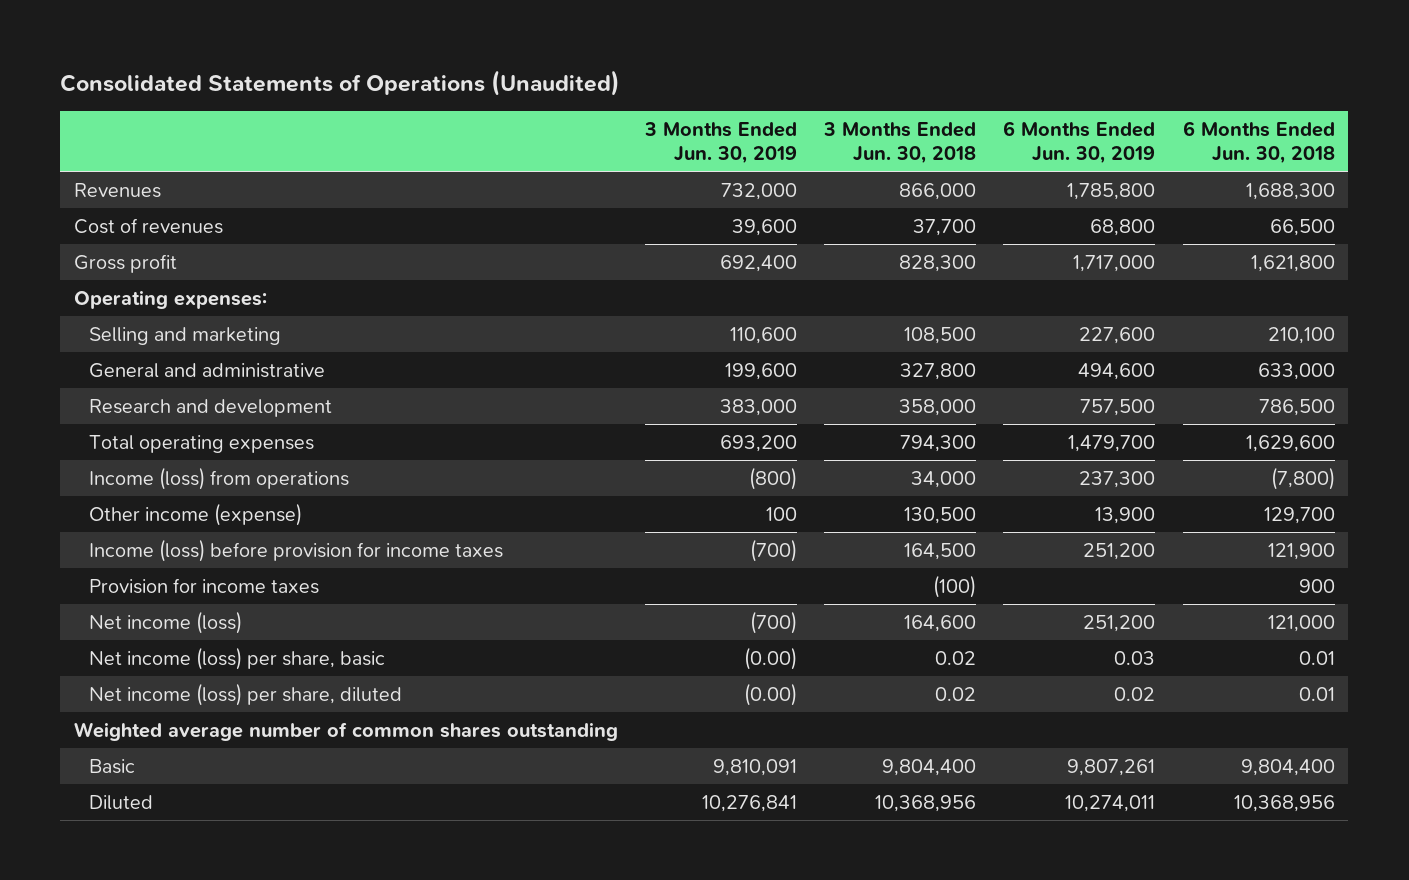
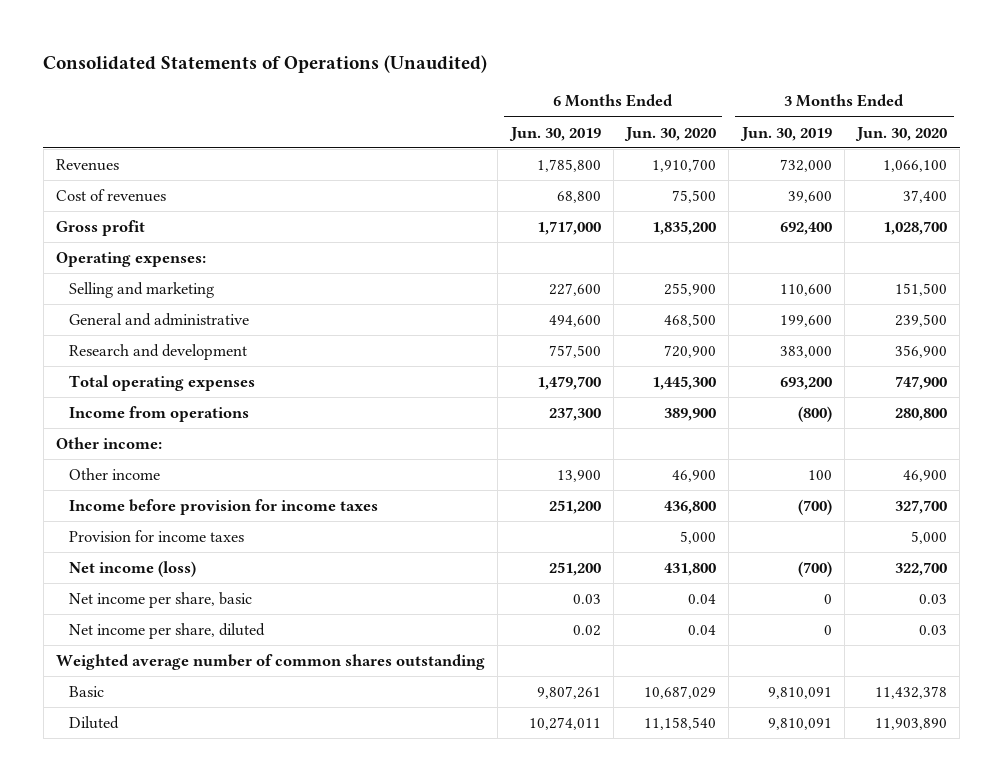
[823,121,977,165] 3 Months Ended Jun. 30, 2018 -> none
[1182,120,1335,165] 6 Months Ended Jun. 30, 2018 -> none
none -> [624,126,717,141] Jun. 30, 2020
none -> [855,126,948,141] Jun. 30, 2020
[88,466,349,490] Income (loss) from operations -> [68,406,249,423] Income from operations
none -> [55,437,162,450] Other income:
[88,502,302,526] Other income (expense) -> [68,468,160,481] Other income
[88,538,503,562] Income (loss) before provision for income taxes -> [68,499,378,516] Income before provision for income taxes
[88,646,385,670] Net income (loss) per share, basic -> [68,592,252,609] Net income per share, basic
[744,646,798,670] (0.00) -> [823,594,832,605] 0
[88,682,402,706] Net income (loss) per share, diluted -> [68,623,265,640] Net income per share, diluted
[744,682,798,706] (0.00) -> [823,625,832,636] 0
[702,794,798,812] 10,276,841 -> [767,718,832,731] 9,810,091

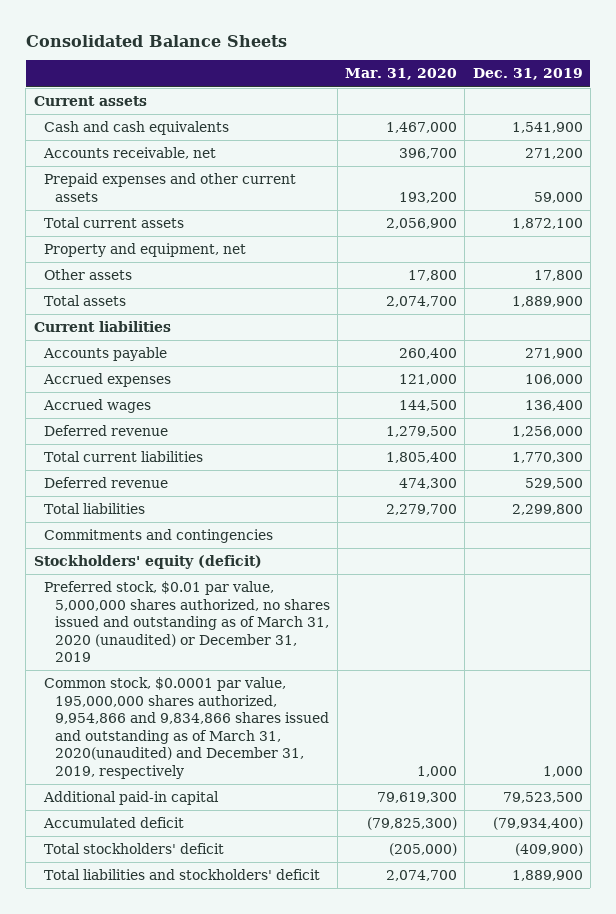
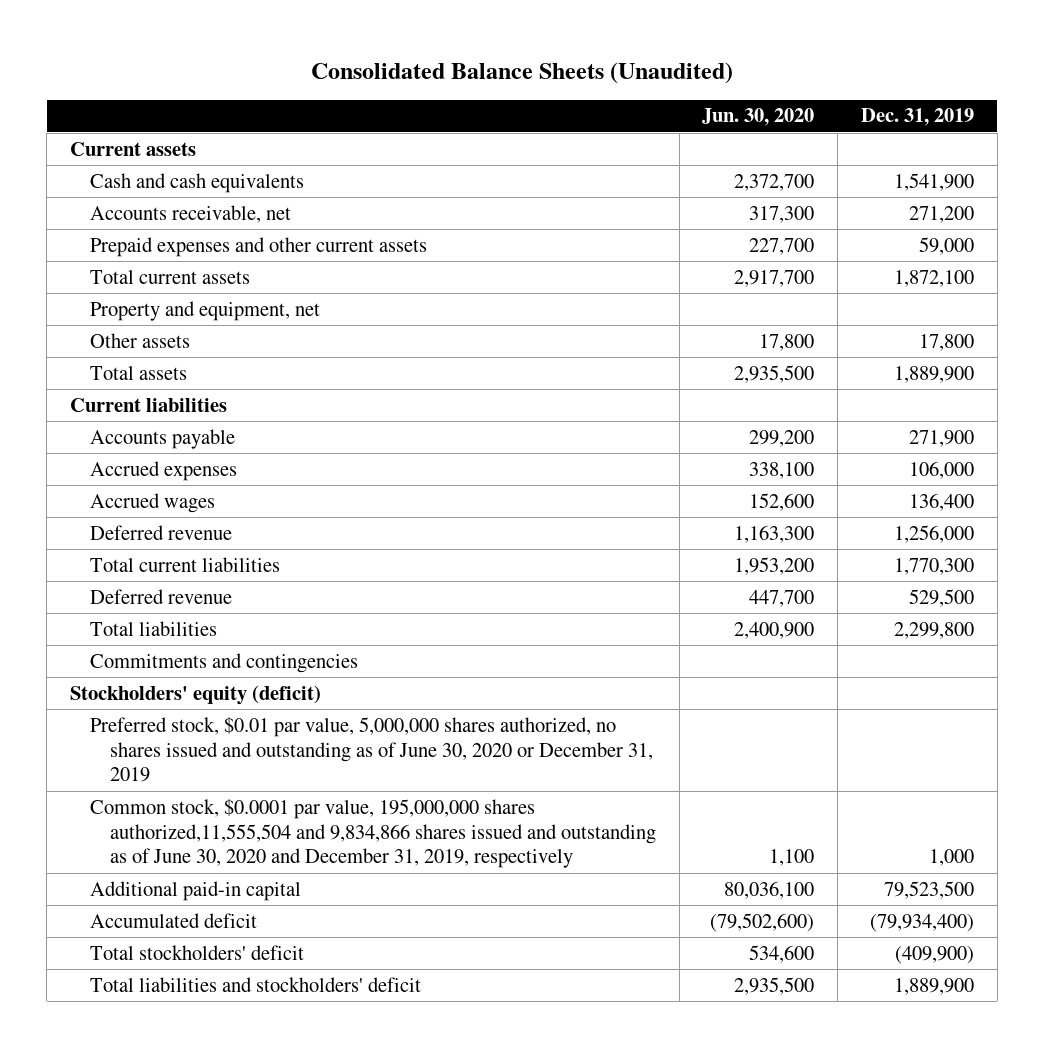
[25,34,287,47] Consolidated Balance Sheets -> [310,61,733,84] Consolidated Balance Sheets (Unaudited)
[345,68,458,81] Mar. 31, 2020 -> none
none -> [702,108,815,127] Jun. 30, 2020
[44,581,330,663] Preferred stock, $0.01 par value, 5,000,000 shares authorized, no shares issued and outstanding as of March 31, 2020 (unaudited) or December 31, 2019 -> [90,716,654,783] Preferred stock, $0.01 par value, 5,000,000 shares authorized, no shares issued and outstanding as of June 30, 2020 or December 31, 2019
[44,677,329,779] Common stock, $0.0001 par value, 195,000,000 shares authorized, 9,954,866 and 9,834,866 shares issued and outstanding as of March 31, 2020(unaudited) and December 31, 2019, respectively -> [90,798,657,869] Common stock, $0.0001 par value, 195,000,000 shares authorized,11,555,504 and 9,834,866 shares issued and outstanding as of June 30, 2020 and December 31, 2019, respectively

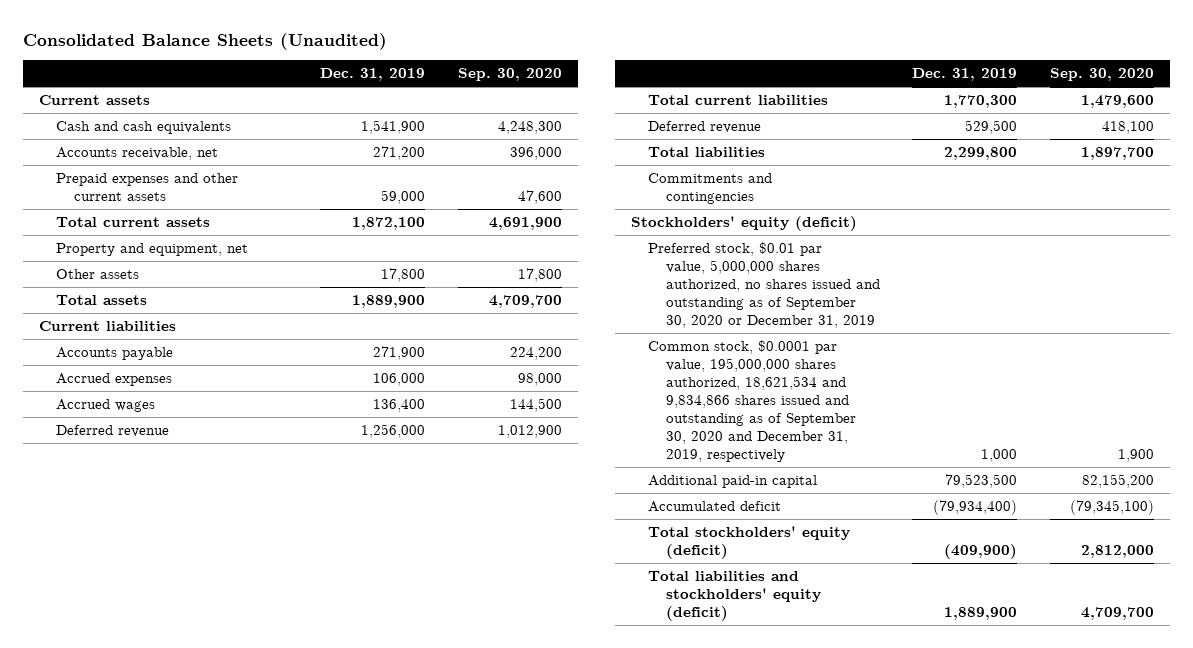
[702,108,815,127] Jun. 30, 2020 -> none
none -> [457,68,562,82] Sep. 30, 2020
[90,716,654,783] Preferred stock, $0.01 par value, 5,000,000 shares authorized, no shares issued and outstanding as of June 30, 2020 or December 31, 2019 -> [648,242,880,329] Preferred stock, $0.01 par value, 5,000,000 shares authorized, no shares issued and outstanding as of September 30, 2020 or December 31, 2019
[90,798,657,869] Common stock, $0.0001 par value, 195,000,000 shares authorized,11,555,504 and 9,834,866 shares issued and outstanding as of June 30, 2020 and December 31, 2019, respectively -> [648,340,856,463] Common stock, $0.0001 par value, 195,000,000 shares authorized, 18,621,534 and 9,834,866 shares issued and outstanding as of September 30, 2020 and December 31, 2019, respectively
[90,944,305,960] Total stockholders' deficit -> [648,526,851,560] Total stockholders' equity (deficit)
[90,976,422,992] Total liabilities and stockholders' deficit -> [648,571,821,622] Total liabilities and stockholders' equity (deficit)

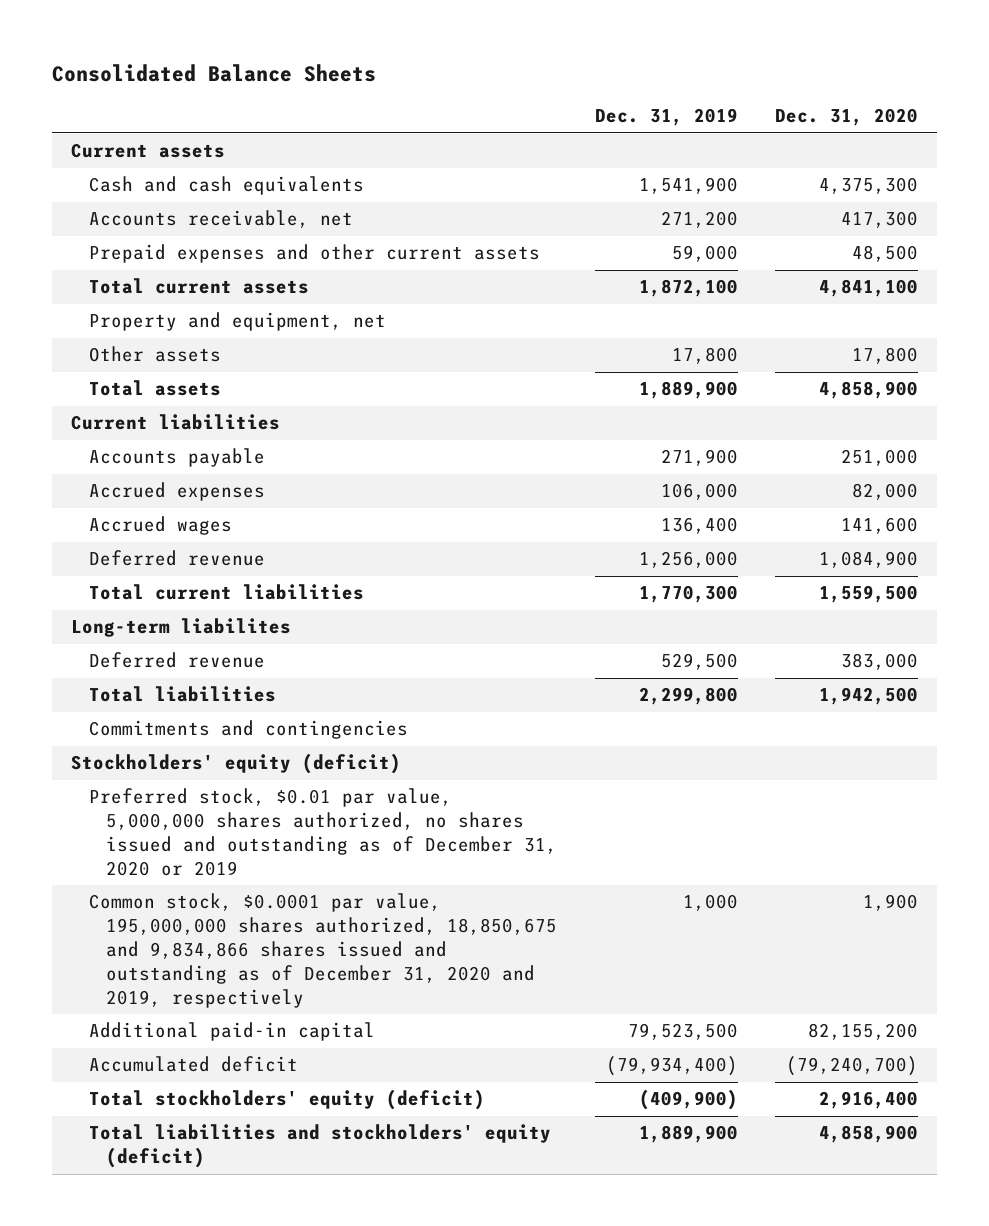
[22,32,387,50] Consolidated Balance Sheets (Unaudited) -> [52,63,377,82] Consolidated Balance Sheets
[457,68,562,82] Sep. 30, 2020 -> none
none -> [775,108,919,127] Dec. 31, 2020
none -> [70,618,291,638] Long-term liabilites
[648,242,880,329] Preferred stock, $0.01 par value, 5,000,000 shares authorized, no shares issued and outstanding as of September 30, 2020 or December 31, 2019 -> [88,788,558,876] Preferred stock, $0.01 par value, 5,000,000 shares authorized, no shares issued and outstanding as of December 31, 2020 or 2019
[648,340,856,463] Common stock, $0.0001 par value, 195,000,000 shares authorized, 18,621,534 and 9,834,866 shares issued and outstanding as of September 30, 2020 and December 31, 2019, respectively -> [88,893,558,1008] Common stock, $0.0001 par value, 195,000,000 shares authorized, 18,850,675 and 9,834,866 shares issued and outstanding as of December 31, 2020 and 2019, respectively

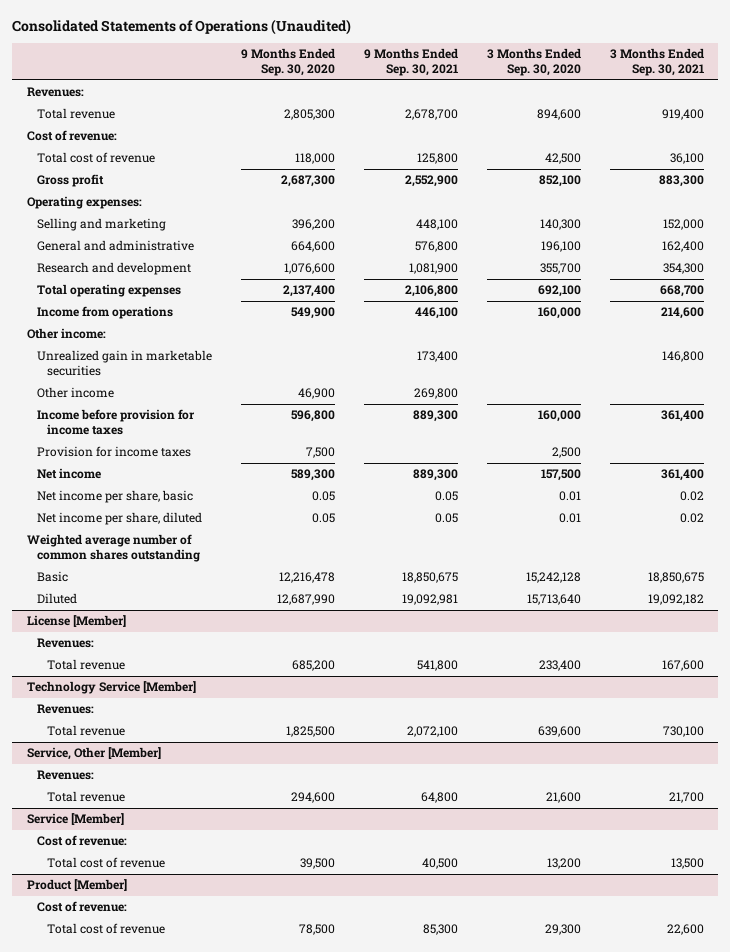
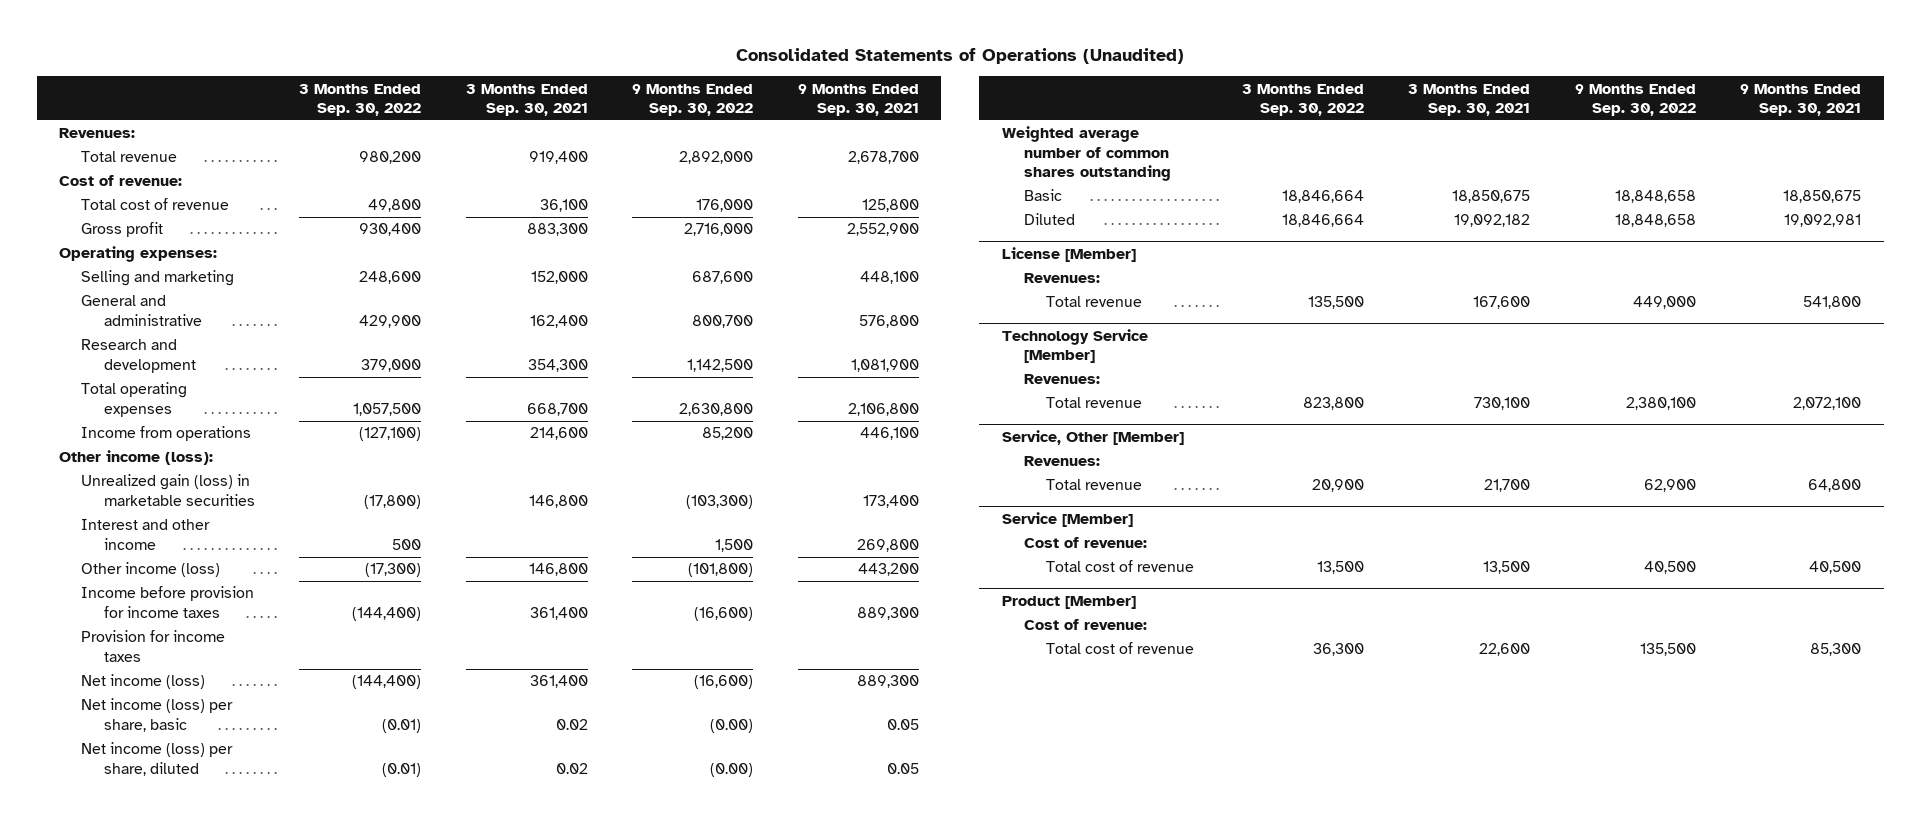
[240,48,335,77] 9 Months Ended Sep. 30, 2020 -> none
[486,48,581,77] 3 Months Ended Sep. 30, 2020 -> none
none -> [299,83,422,117] 3 Months Ended Sep. 30, 2022
none -> [632,83,754,117] 9 Months Ended Sep. 30, 2022
[26,328,106,340] Other income: -> [59,450,214,466] Other income (loss):
[36,350,212,377] Unrealized gain in marketable securities -> [81,474,255,506] Unrealized gain (loss) in marketable securities
[36,387,114,399] Other income -> [81,519,211,550] Interest and other income
none -> [81,562,221,578] Other income (loss)
[36,468,101,480] Net income -> [81,674,206,690] Net income (loss)
[36,490,193,504] Net income per share, basic -> [81,698,234,732] Net income (loss) per share, basic
[36,512,202,526] Net income per share, diluted -> [81,742,234,776] Net income (loss) per share, diluted

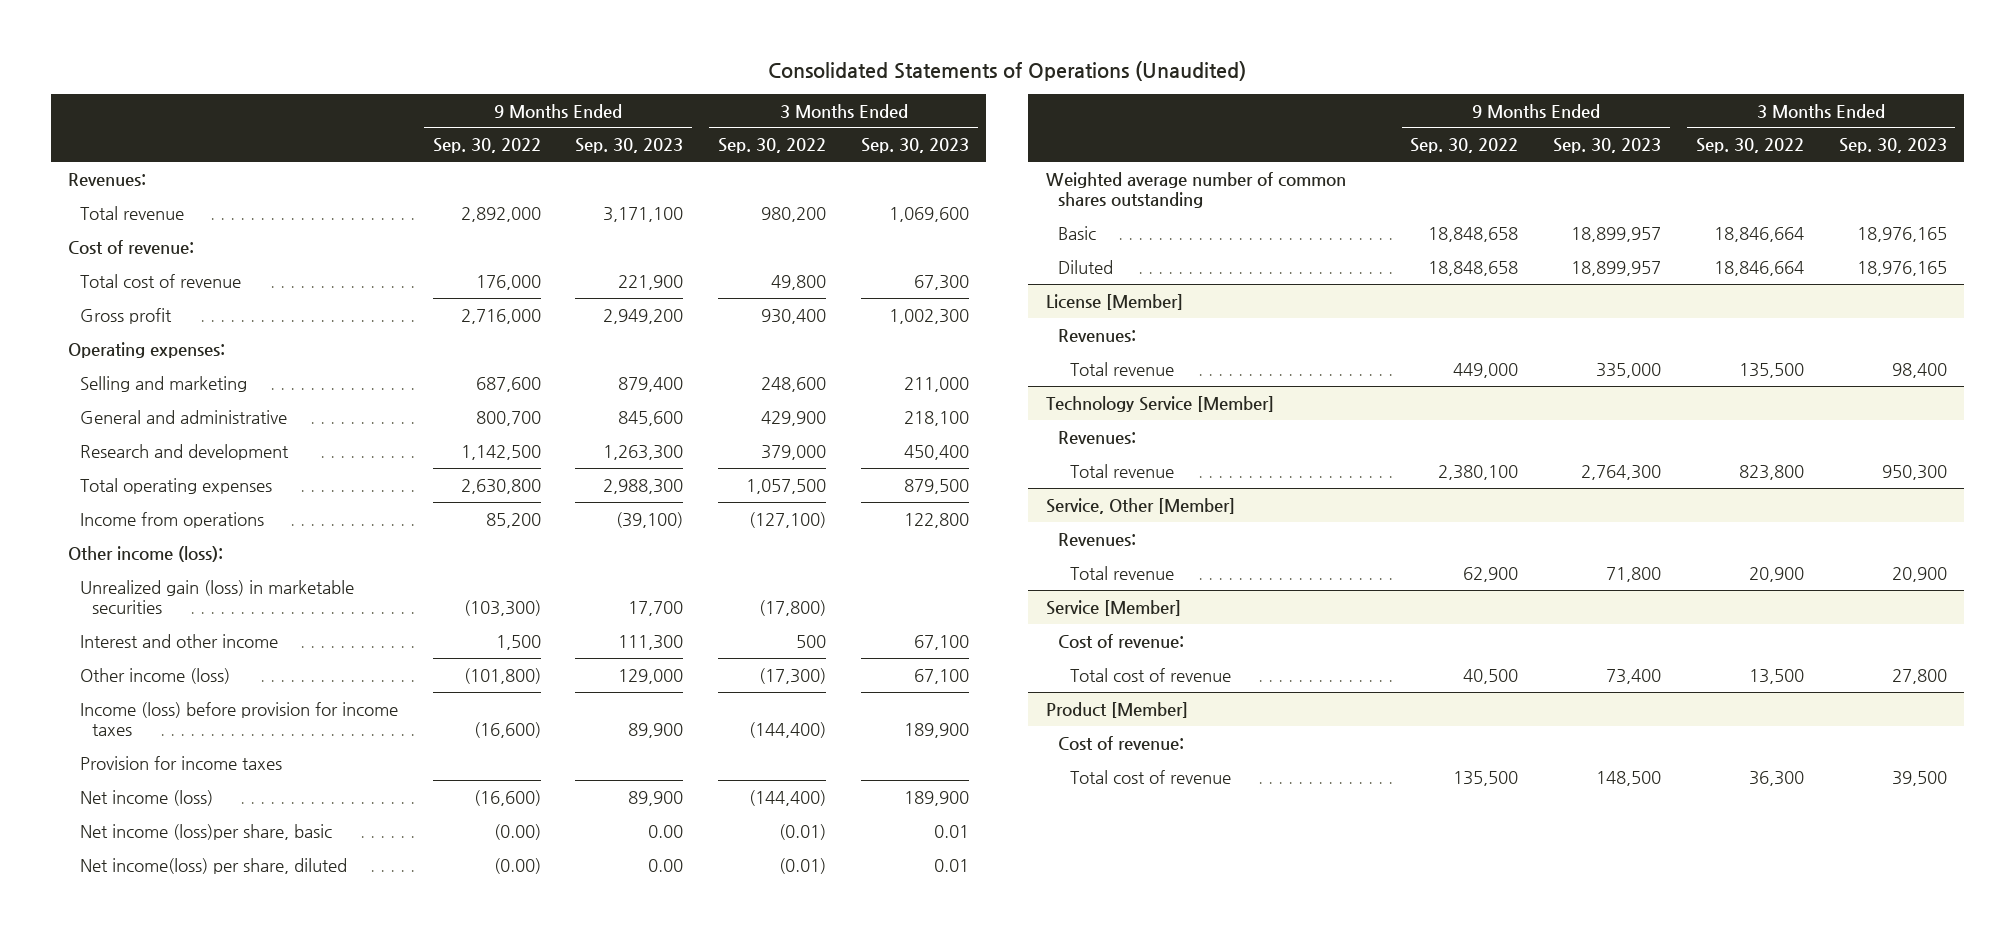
[465,83,588,117] 3 Months Ended Sep. 30, 2021 -> none
[797,83,919,117] 9 Months Ended Sep. 30, 2021 -> none
none -> [575,138,684,154] Sep. 30, 2023
none -> [860,138,969,154] Sep. 30, 2023
[81,586,255,618] Income before provision for income taxes -> [80,701,399,737] Income (loss) before provision for income taxes
[81,698,234,732] Net income (loss) per share, basic -> [80,823,333,840] Net income (loss)per share, basic
[81,742,234,776] Net income (loss) per share, diluted -> [80,857,348,874] Net income(loss) per share, diluted

